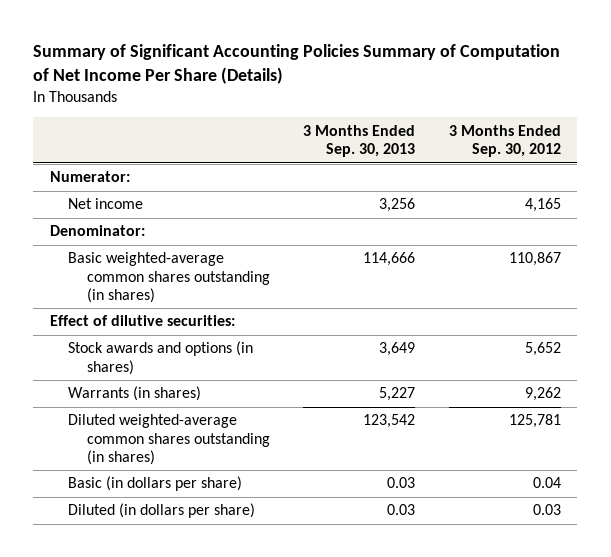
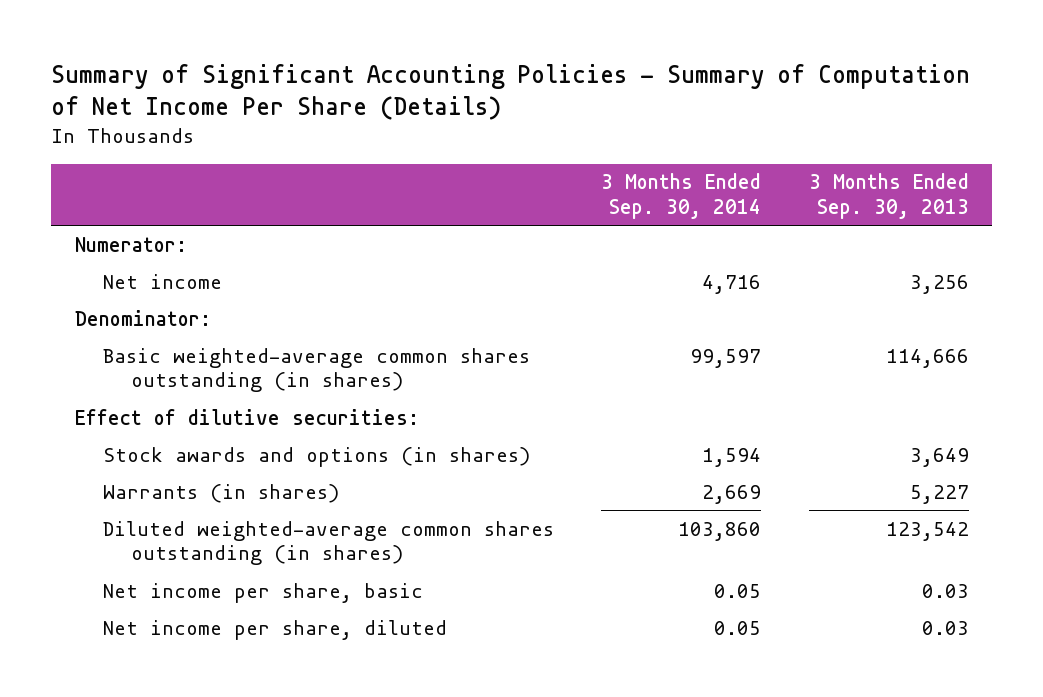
[33,44,561,85] Summary of Significant Accounting Policies Summary of Computation of Net Income Per Share (Details) -> [51,64,971,121] Summary of Significant Accounting Policies - Summary of Computation of Net Income Per Share (Details)
[448,124,561,158] 3 Months Ended Sep. 30, 2012 -> none
none -> [601,173,762,220] 3 Months Ended Sep. 30, 2014
[68,476,243,492] Basic (in dollars per share) -> [103,582,424,603] Net income per share, basic
[68,503,256,519] Diluted (in dollars per share) -> [103,619,448,640] Net income per share, diluted

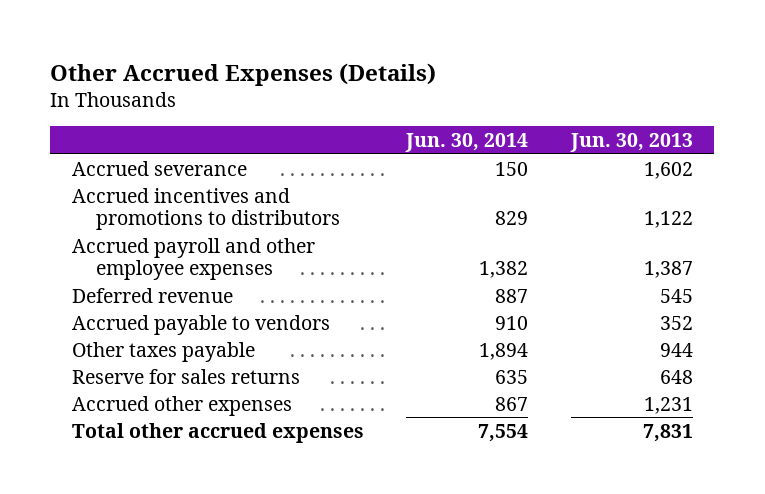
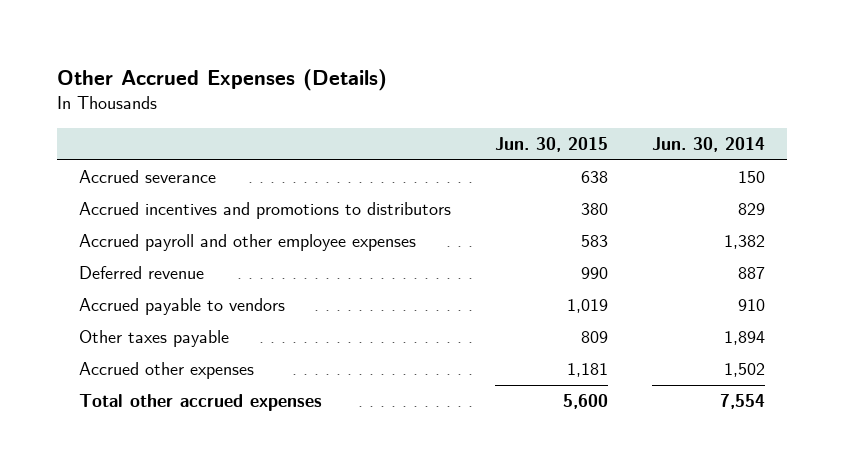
[569,132,693,152] Jun. 30, 2013 -> none
none -> [495,136,609,152] Jun. 30, 2015
[71,368,300,384] Reserve for sales returns -> none
[495,396,529,411] 867 -> [724,363,766,378] 1,502

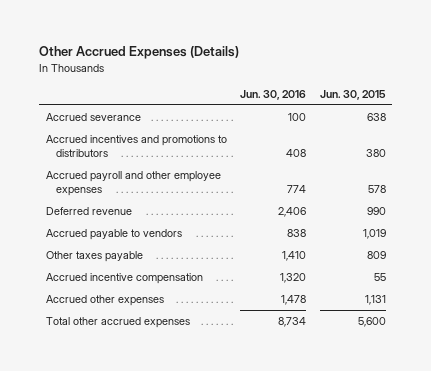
[652,136,766,152] Jun. 30, 2014 -> none
none -> [240,89,307,100] Jun. 30, 2016
[581,235,609,248] 583 -> [367,184,386,193] 578
none -> [45,273,203,285] Accrued incentive compensation
[567,363,609,378] 1,181 -> [364,295,386,306] 1,131

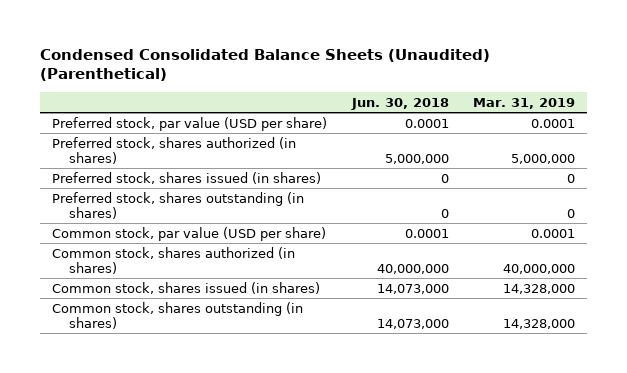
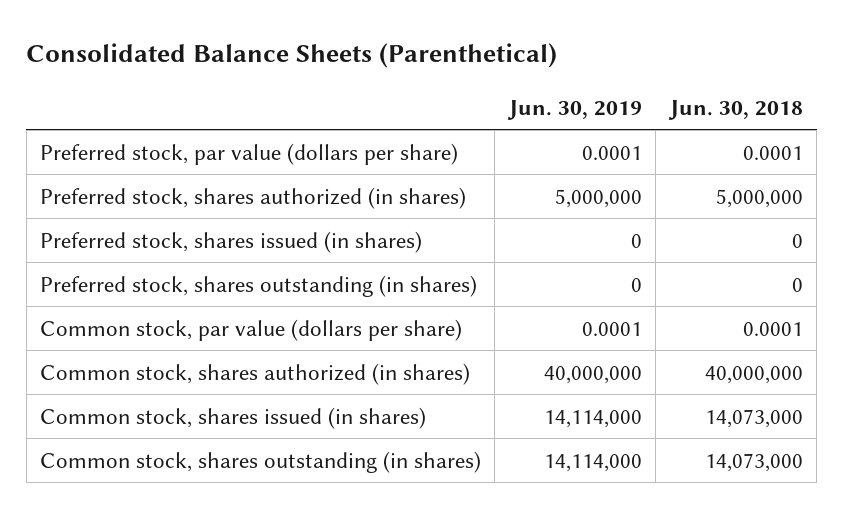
[40,48,491,82] Condensed Consolidated Balance Sheets (Unaudited) (Parenthetical) -> [26,42,558,68] Consolidated Balance Sheets (Parenthetical)
[472,97,575,109] Mar. 31, 2019 -> none
none -> [506,99,642,120] Jun. 30, 2019
[52,116,328,131] Preferred stock, par value (USD per share) -> [40,142,459,165] Preferred stock, par value (dollars per share)
[52,226,327,241] Common stock, par value (USD per share) -> [40,318,463,341] Common stock, par value (dollars per share)

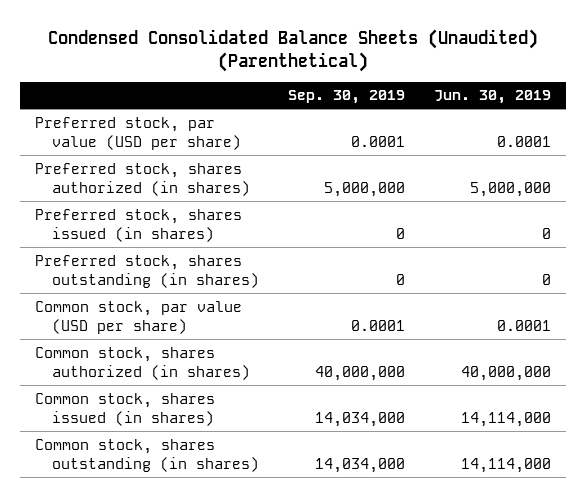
[26,42,558,68] Consolidated Balance Sheets (Parenthetical) -> [48,28,539,72] Condensed Consolidated Balance Sheets (Unaudited) (Parenthetical)
[667,99,803,120] Jun. 30, 2018 -> none
none -> [288,90,406,105] Sep. 30, 2019
[40,142,459,165] Preferred stock, par value (dollars per share) -> [34,116,241,150] Preferred stock, par value (USD per share)
[40,318,463,341] Common stock, par value (dollars per share) -> [34,300,242,334] Common stock, par value (USD per share)

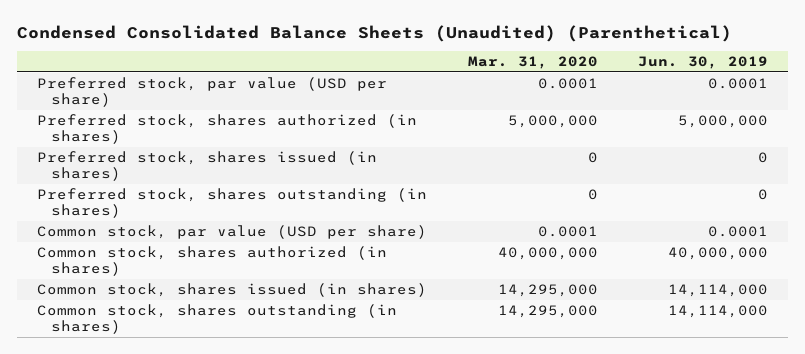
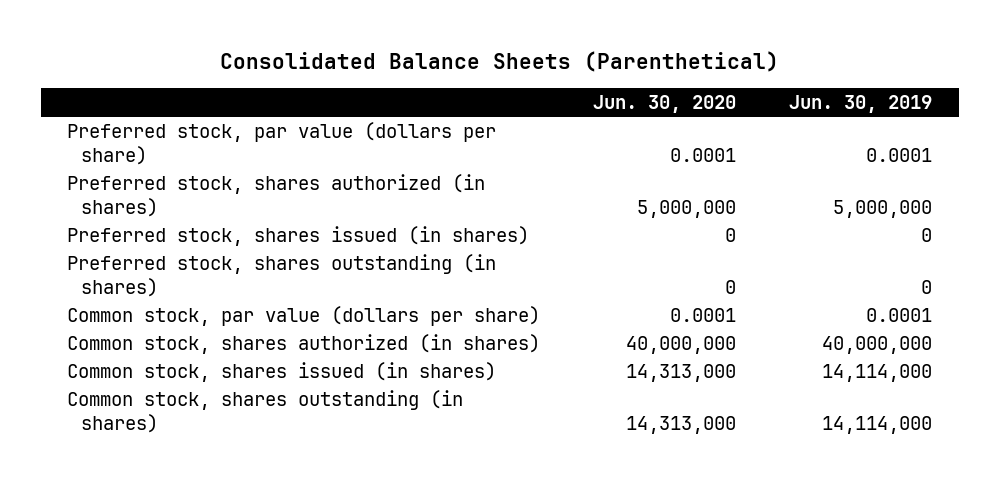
[16,24,732,42] Condensed Consolidated Balance Sheets (Unaudited) (Parenthetical) -> [219,51,779,73] Consolidated Balance Sheets (Parenthetical)
[467,56,598,70] Mar. 31, 2020 -> none
none -> [593,94,737,113] Jun. 30, 2020
[36,77,387,108] Preferred stock, par value (USD per share) -> [67,121,497,165] Preferred stock, par value (dollars per share)
[36,225,427,240] Common stock, par value (USD per share) -> [67,305,541,326] Common stock, par value (dollars per share)

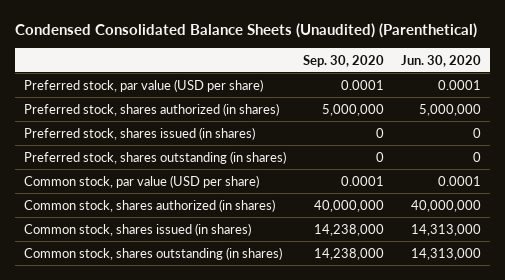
[219,51,779,73] Consolidated Balance Sheets (Parenthetical) -> [14,23,477,39] Condensed Consolidated Balance Sheets (Unaudited) (Parenthetical)
[789,94,933,113] Jun. 30, 2019 -> none
none -> [302,54,384,67] Sep. 30, 2020
[67,121,497,165] Preferred stock, par value (dollars per share) -> [23,78,263,92] Preferred stock, par value (USD per share)
[67,305,541,326] Common stock, par value (dollars per share) -> [23,174,259,188] Common stock, par value (USD per share)

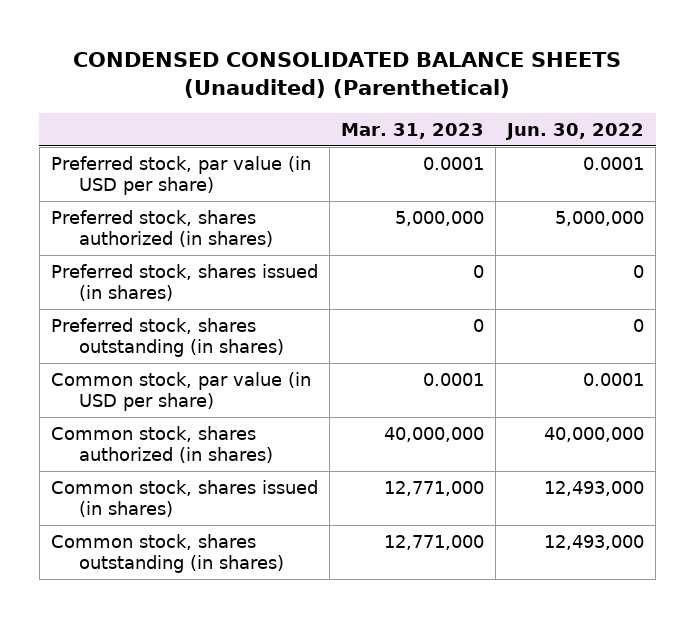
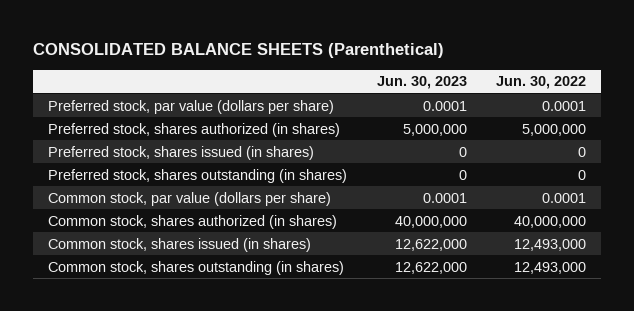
[73,51,622,98] CONDENSED CONSOLIDATED BALANCE SHEETS (Unaudited) (Parenthetical) -> [32,43,444,59] CONSOLIDATED BALANCE SHEETS (Parenthetical)
[340,122,484,139] Mar. 31, 2023 -> none
none -> [376,76,467,90] Jun. 30, 2023
[50,156,311,196] Preferred stock, par value (in USD per share) -> [47,99,334,114] Preferred stock, par value (dollars per share)
[50,372,311,412] Common stock, par value (in USD per share) -> [47,191,331,206] Common stock, par value (dollars per share)

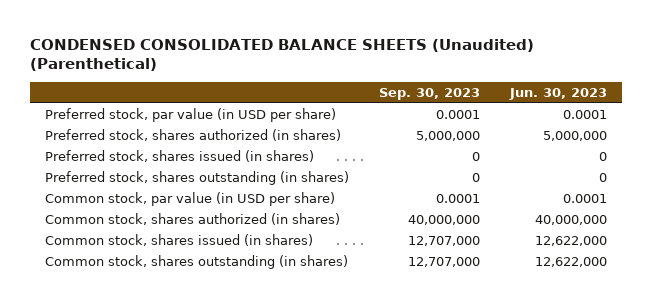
[32,43,444,59] CONSOLIDATED BALANCE SHEETS (Parenthetical) -> [30,38,535,72] CONDENSED CONSOLIDATED BALANCE SHEETS (Unaudited) (Parenthetical)
[496,76,587,90] Jun. 30, 2022 -> none
none -> [378,87,480,100] Sep. 30, 2023
[47,99,334,114] Preferred stock, par value (dollars per share) -> [45,108,337,123] Preferred stock, par value (in USD per share)
[47,191,331,206] Common stock, par value (dollars per share) -> [45,192,336,207] Common stock, par value (in USD per share)

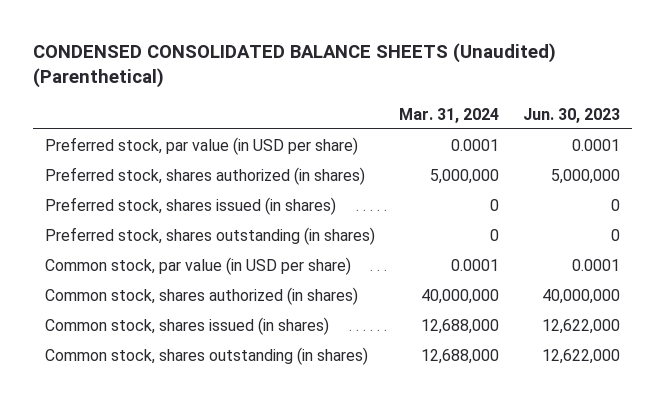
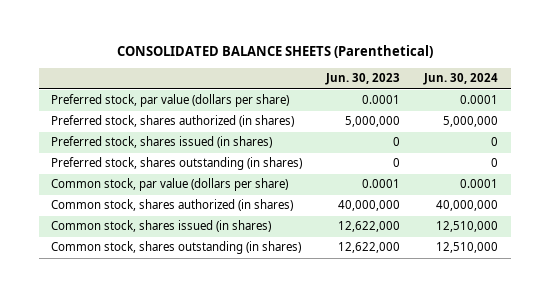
[33,43,557,89] CONDENSED CONSOLIDATED BALANCE SHEETS (Unaudited) (Parenthetical) -> [116,45,433,59] CONSOLIDATED BALANCE SHEETS (Parenthetical)
[398,107,499,123] Mar. 31, 2024 -> none
none -> [423,73,499,86] Jun. 30, 2024
[45,136,359,155] Preferred stock, par value (in USD per share) -> [50,94,289,108] Preferred stock, par value (dollars per share)
[45,256,352,275] Common stock, par value (in USD per share) -> [50,178,288,192] Common stock, par value (dollars per share)

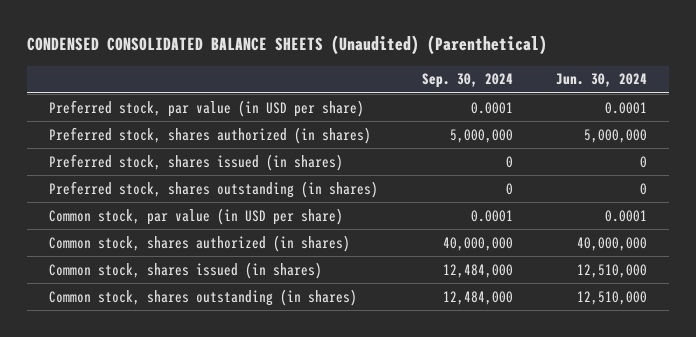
[116,45,433,59] CONSOLIDATED BALANCE SHEETS (Parenthetical) -> [26,35,547,56] CONDENSED CONSOLIDATED BALANCE SHEETS (Unaudited) (Parenthetical)
[325,73,401,86] Jun. 30, 2023 -> none
none -> [421,73,513,89] Sep. 30, 2024
[50,94,289,108] Preferred stock, par value (dollars per share) -> [48,99,364,117] Preferred stock, par value (in USD per share)
[50,178,288,192] Common stock, par value (dollars per share) -> [48,207,343,225] Common stock, par value (in USD per share)

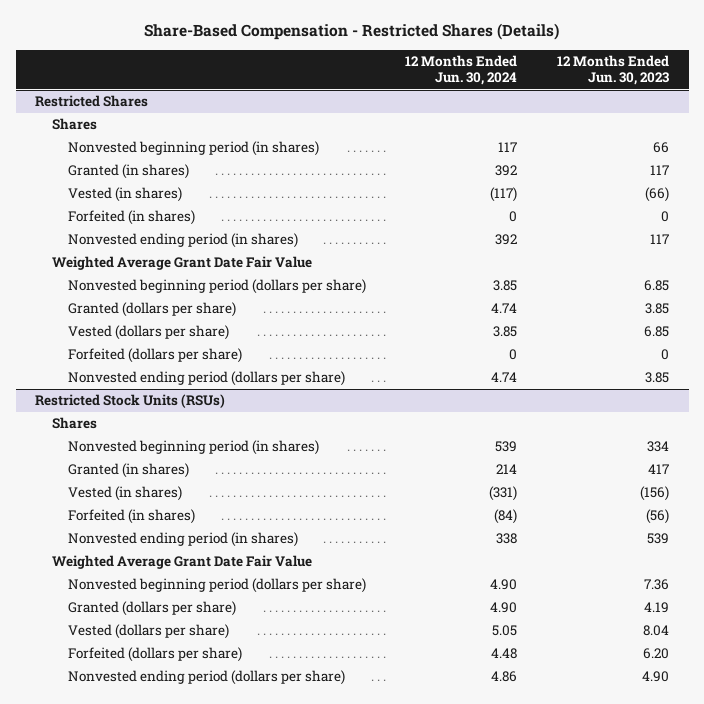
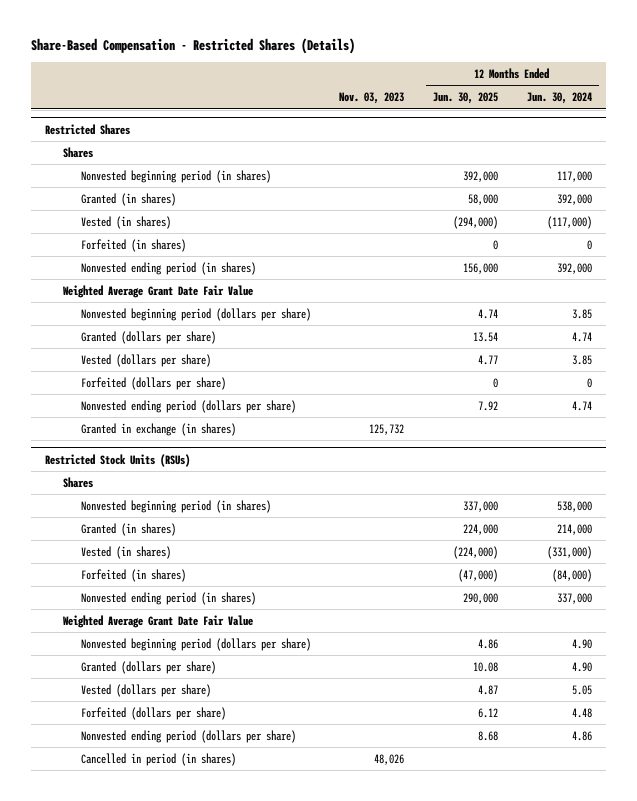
[556,54,669,86] 12 Months Ended Jun. 30, 2023 -> none
none -> [339,92,405,105] Nov. 03, 2023
none -> [432,92,498,105] Jun. 30, 2025
[498,142,518,153] 117 -> [556,170,592,182] 117,000
[495,165,518,177] 392 -> [556,193,592,205] 392,000
[490,187,518,203] (117) -> [546,215,592,229] (117,000)
[495,234,518,246] 392 -> [556,262,592,274] 392,000
none -> [80,422,236,436] Granted in exchange (in shares)
[495,441,518,453] 539 -> [556,500,592,512] 538,000
[496,464,518,475] 214 -> [556,523,592,535] 214,000
[489,486,518,502] (331) -> [546,545,592,559] (331,000)
[494,509,518,525] (84) -> [551,568,592,582] (84,000)
[496,533,518,545] 338 -> [556,592,592,604] 337,000
none -> [80,752,236,766] Cancelled in period (in shares)

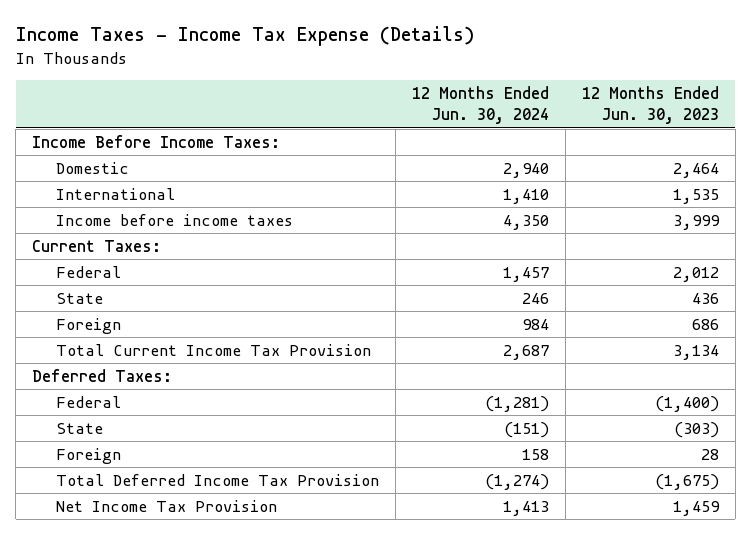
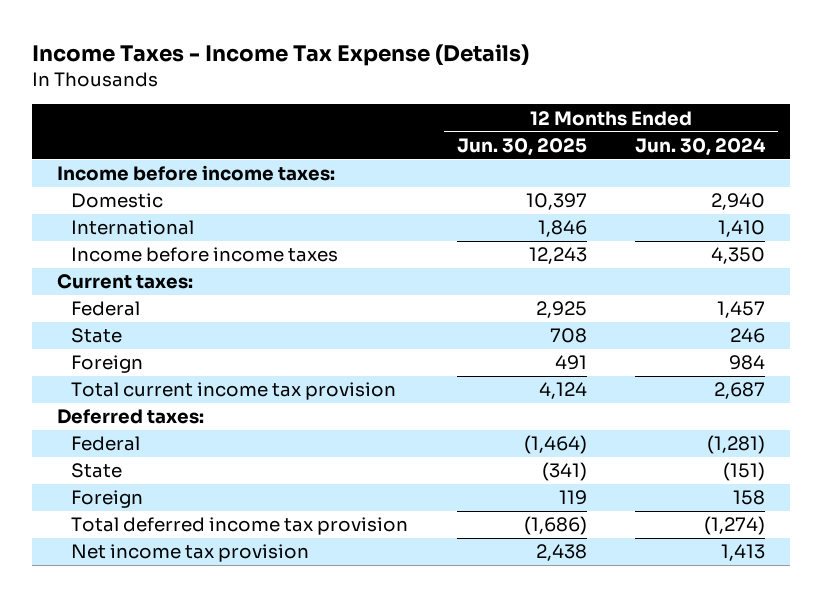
[581,86,719,125] 12 Months Ended Jun. 30, 2023 -> none
none -> [456,137,587,156] Jun. 30, 2025
[31,134,280,148] Income Before Income Taxes: -> [56,165,335,182] Income before income taxes:
[31,239,161,252] Current Taxes: -> [56,274,193,290] Current taxes:
[56,343,372,356] Total Current Income Tax Provision -> [70,382,396,401] Total current income tax provision
[31,368,172,382] Deferred Taxes: -> [56,409,204,425] Deferred taxes:
[56,473,380,486] Total Deferred Income Tax Provision -> [70,517,408,536] Total deferred income tax provision
[56,499,278,512] Net Income Tax Provision -> [70,544,309,563] Net income tax provision

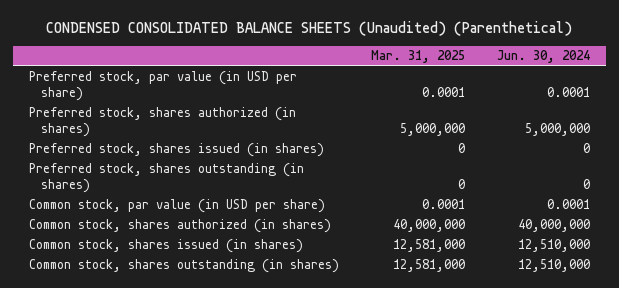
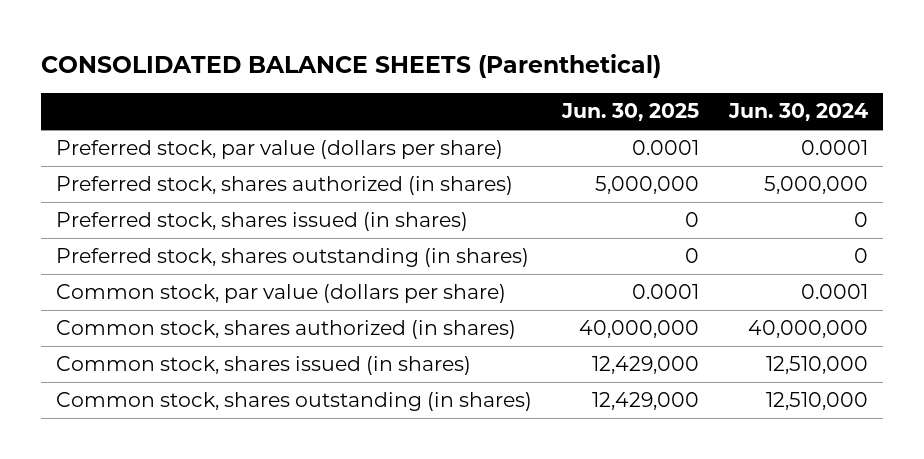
[46,21,573,37] CONDENSED CONSOLIDATED BALANCE SHEETS (Unaudited) (Parenthetical) -> [41,53,662,78] CONSOLIDATED BALANCE SHEETS (Parenthetical)
[370,50,465,64] Mar. 31, 2025 -> none
none -> [560,103,699,122] Jun. 30, 2025
[29,71,298,102] Preferred stock, par value (in USD per share) -> [55,140,503,160] Preferred stock, par value (dollars per share)
[29,199,326,214] Common stock, par value (in USD per share) -> [55,284,506,304] Common stock, par value (dollars per share)

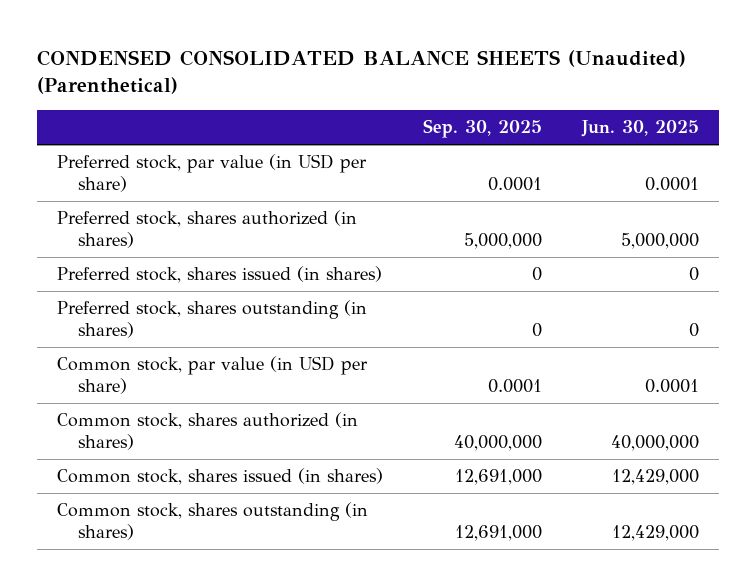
[41,53,662,78] CONSOLIDATED BALANCE SHEETS (Parenthetical) -> [36,49,686,95] CONDENSED CONSOLIDATED BALANCE SHEETS (Unaudited) (Parenthetical)
[727,103,868,122] Jun. 30, 2024 -> none
none -> [422,119,542,139] Sep. 30, 2025
[55,140,503,160] Preferred stock, par value (dollars per share) -> [56,154,367,192] Preferred stock, par value (in USD per share)
[55,284,506,304] Common stock, par value (dollars per share) -> [56,356,368,394] Common stock, par value (in USD per share)

